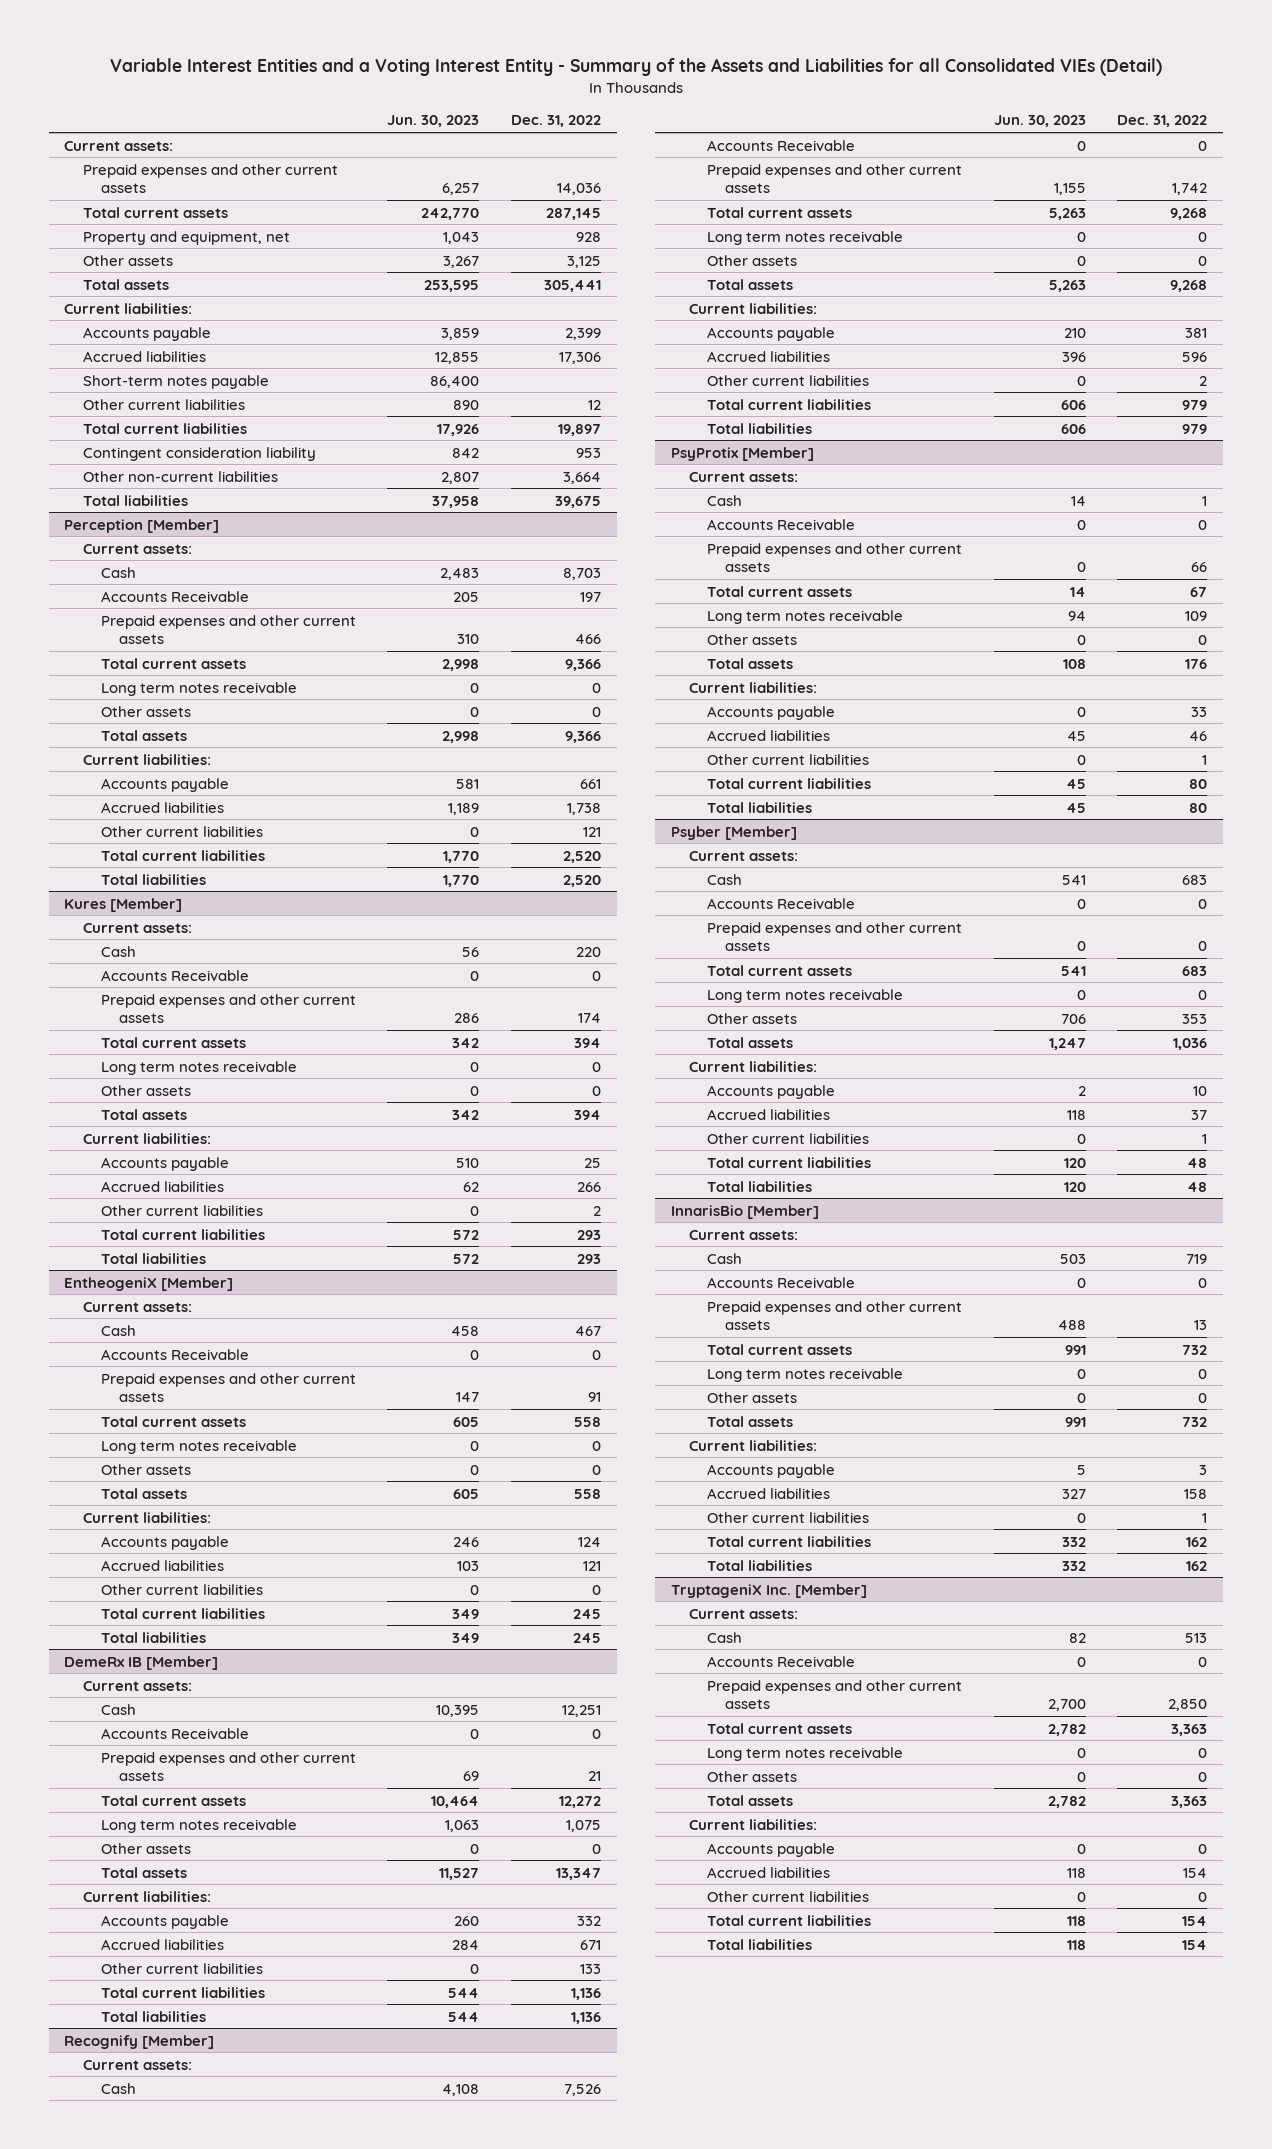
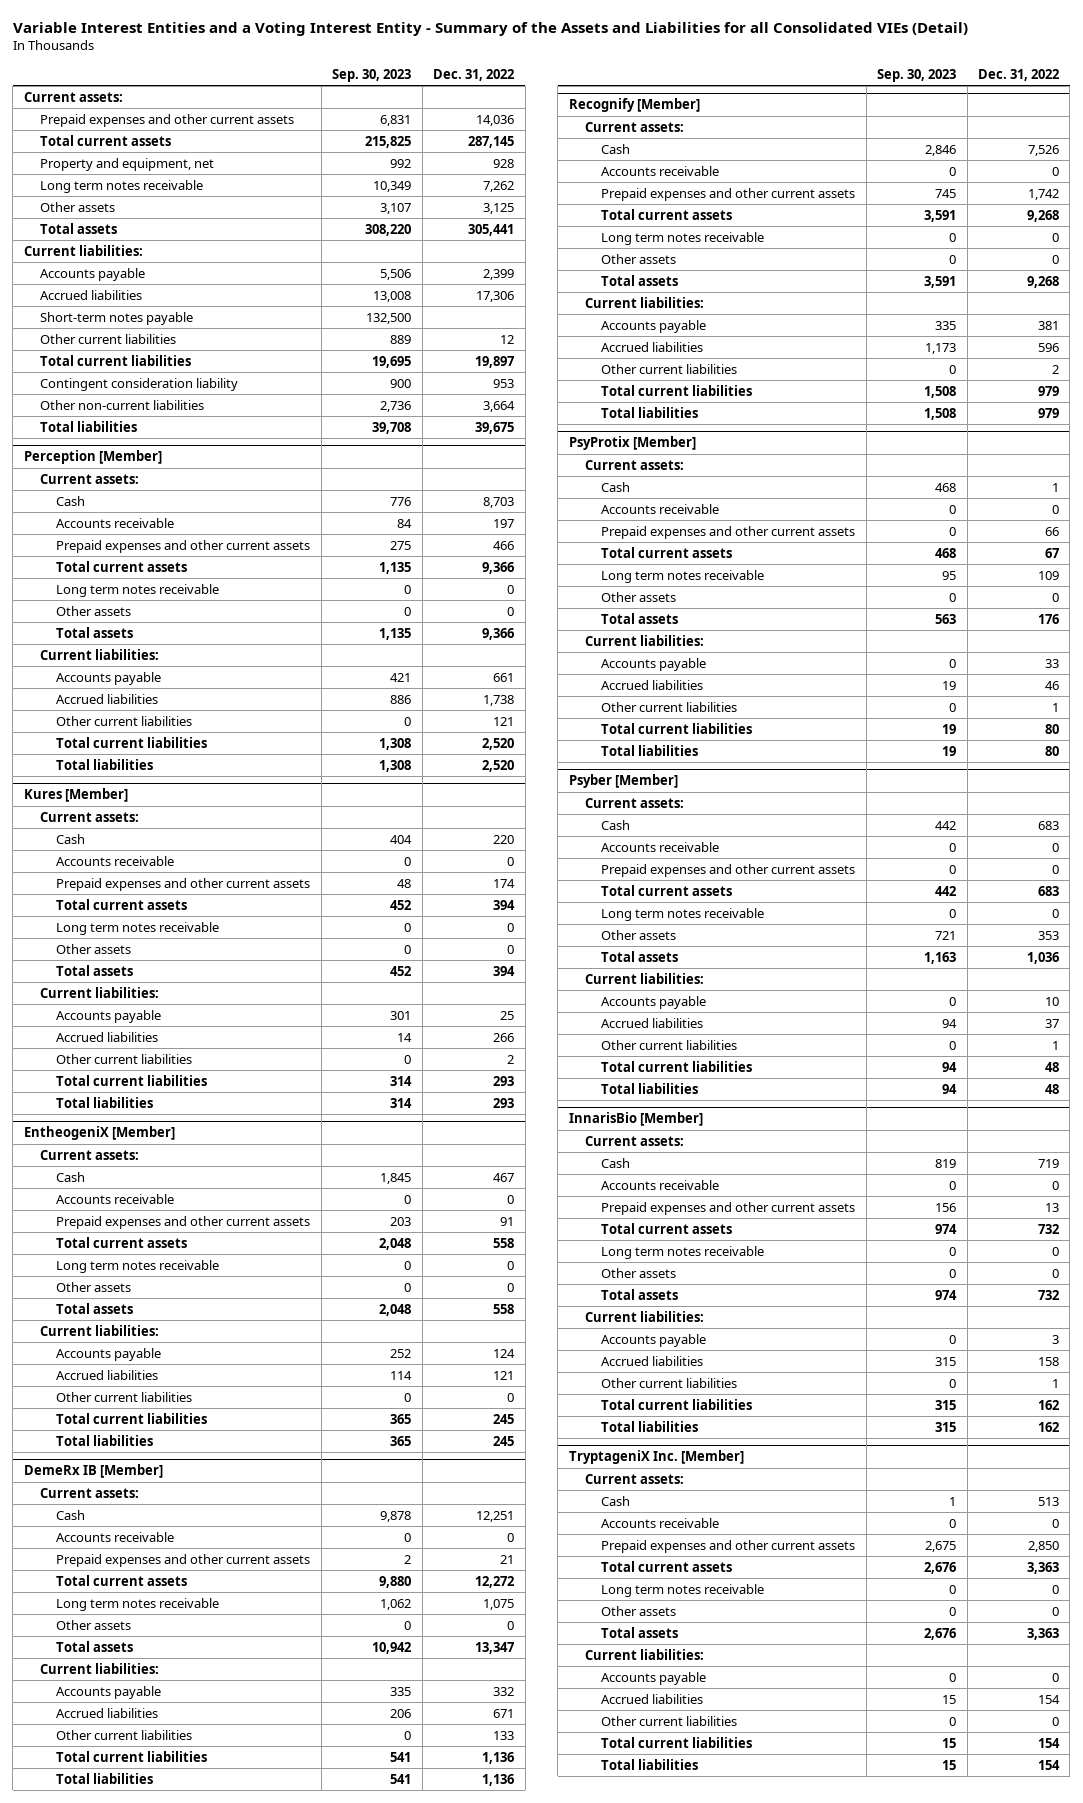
[387,115,480,128] Jun. 30, 2023 -> none
none -> [332,68,412,82] Sep. 30, 2023
none -> [40,179,204,193] Long term notes receivable
[100,590,249,602] Accounts Receivable -> [56,517,175,528] Accounts receivable
[100,969,249,981] Accounts Receivable -> [56,855,175,866] Accounts receivable
[100,1348,249,1360] Accounts Receivable -> [56,1193,175,1204] Accounts receivable
[100,1727,249,1739] Accounts Receivable -> [56,1531,175,1542] Accounts receivable
[706,139,855,151] Accounts Receivable -> [601,165,720,176] Accounts receivable
[706,518,855,530] Accounts Receivable -> [601,503,720,514] Accounts receivable
[706,897,855,909] Accounts Receivable -> [601,841,720,852] Accounts receivable
[706,1276,855,1288] Accounts Receivable -> [601,1179,720,1190] Accounts receivable
[706,1655,855,1667] Accounts Receivable -> [601,1517,720,1528] Accounts receivable

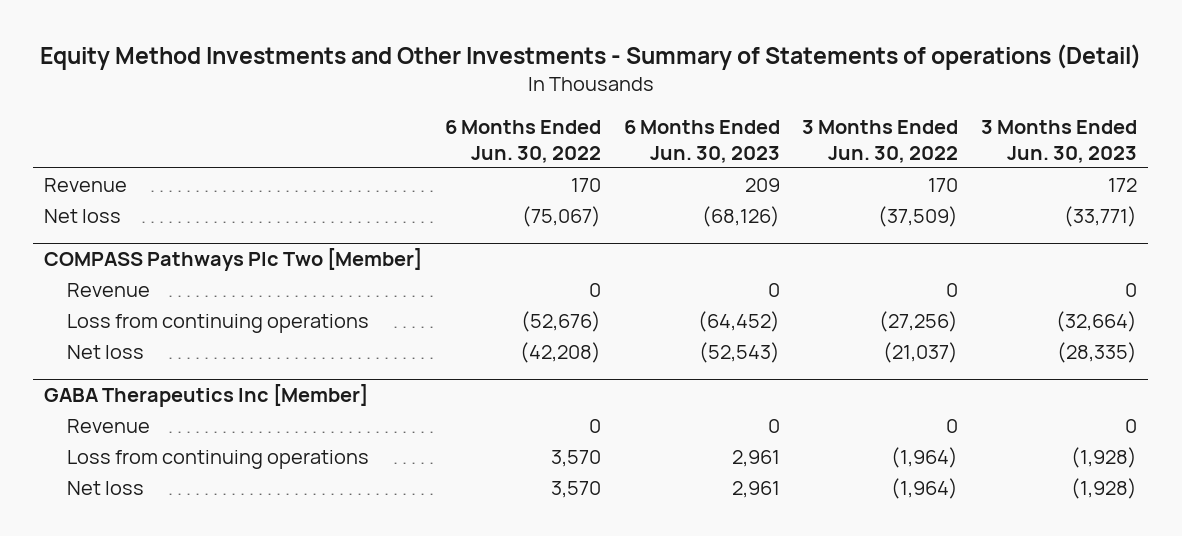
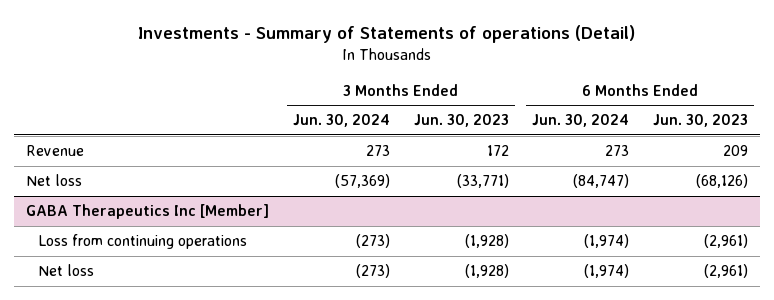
[39,44,1141,71] Equity Method Investments and Other Investments - Summary of Statements of operations (Detail) -> [138,24,636,43] Investments - Summary of Statements of operations (Detail)
[445,120,602,163] 6 Months Ended Jun. 30, 2022 -> none
[802,120,959,163] 3 Months Ended Jun. 30, 2022 -> none
none -> [292,114,390,128] Jun. 30, 2024
none -> [532,114,630,128] Jun. 30, 2024
[44,248,423,272] COMPASS Pathways Plc Two [Member] -> none
[66,282,150,297] Revenue -> none
[66,313,369,333] Loss from continuing operations -> none
[66,344,144,359] Net loss -> none
[66,418,150,433] Revenue -> none
[731,449,780,467] 2,961 -> [704,234,749,249] (2,961)
[731,480,780,498] 2,961 -> [704,264,749,279] (2,961)

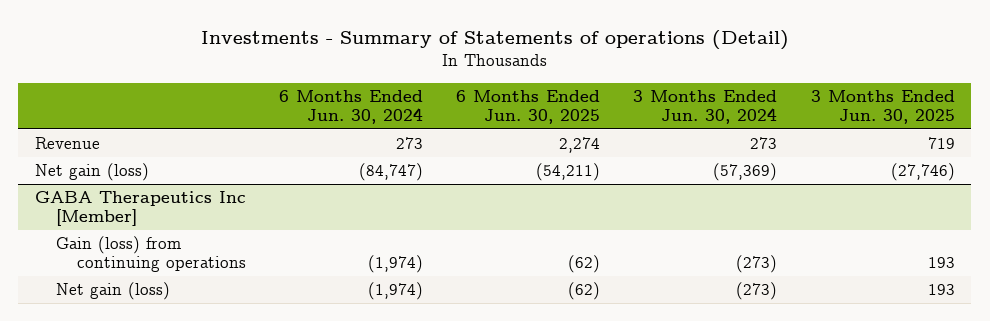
[413,114,509,128] Jun. 30, 2023 -> none
[653,114,749,128] Jun. 30, 2023 -> none
none -> [456,89,601,125] 6 Months Ended Jun. 30, 2025
none -> [810,89,955,125] 3 Months Ended Jun. 30, 2025
[26,174,83,187] Net loss -> [35,163,150,182] Net gain (loss)
[37,234,247,250] Loss from continuing operations -> [56,236,247,273] Gain (loss) from continuing operations
[37,264,94,277] Net loss -> [56,282,171,301] Net gain (loss)

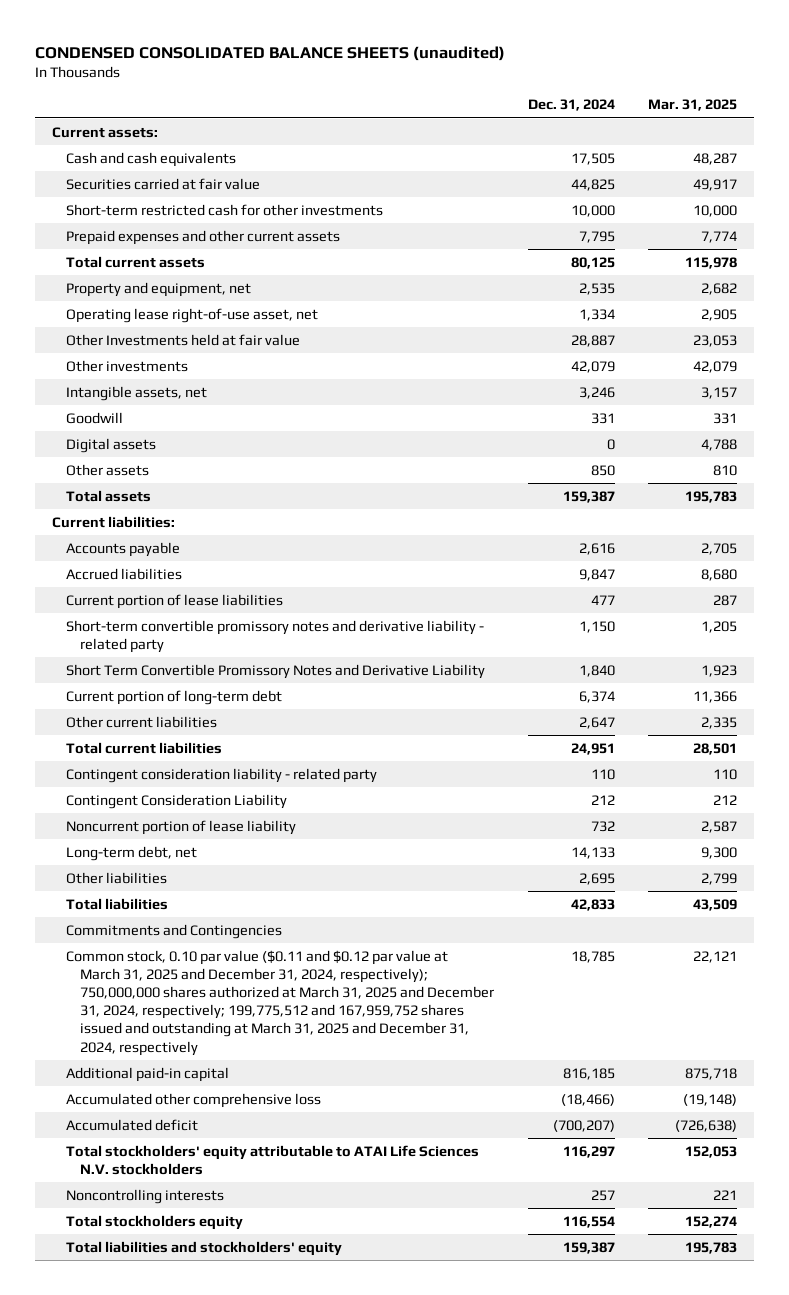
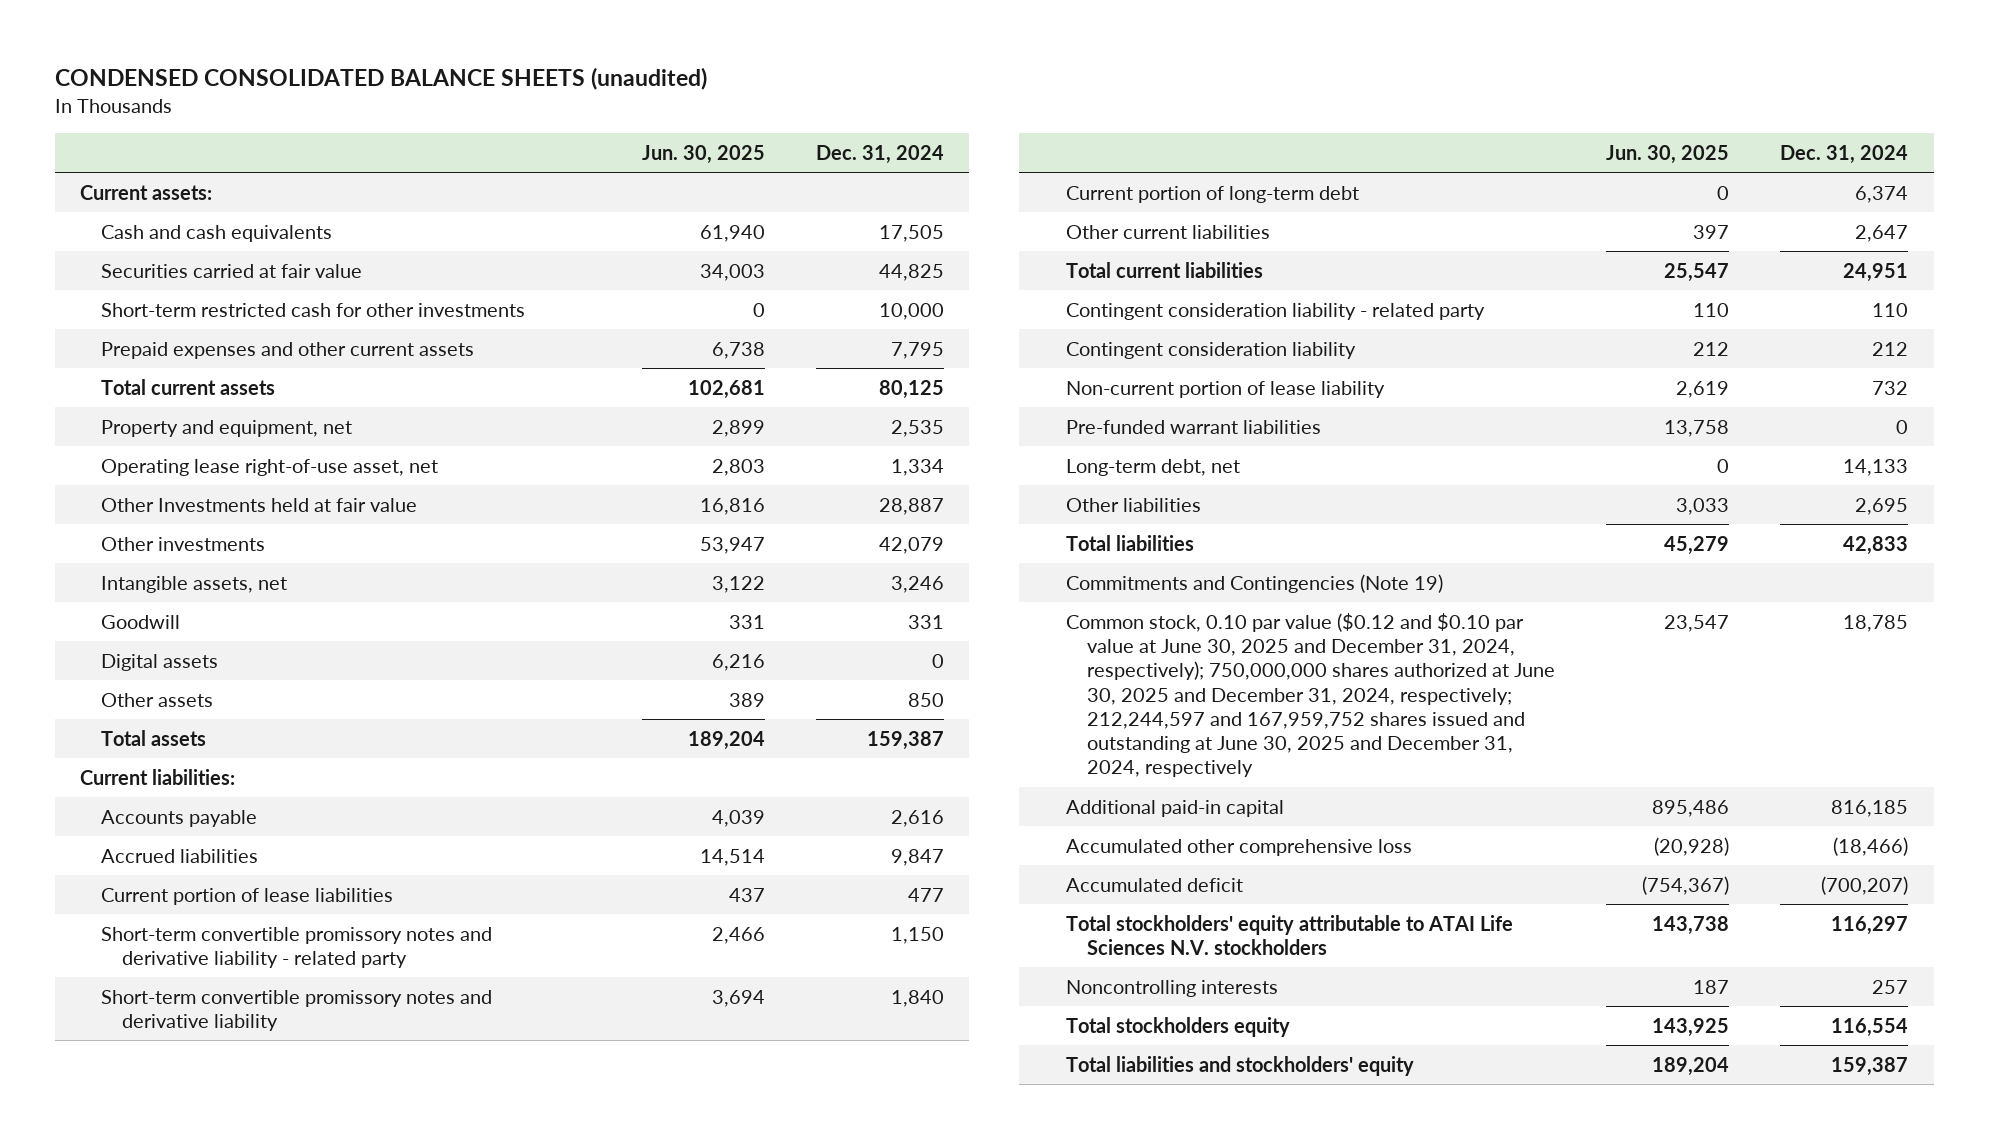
[648,99,738,112] Mar. 31, 2025 -> none
none -> [641,144,765,164] Jun. 30, 2025
[66,663,486,679] Short Term Convertible Promissory Notes and Derivative Liability -> [101,989,493,1032] Short-term convertible promissory notes and derivative liability
[66,793,288,809] Contingent Consideration Liability -> [1065,341,1356,359] Contingent consideration liability
[66,819,297,835] Noncurrent portion of lease liability -> [1065,380,1385,398] Non-current portion of lease liability
none -> [1065,419,1321,434] Pre-funded warrant liabilities
[66,923,283,939] Commitments and Contingencies -> [1065,573,1443,593] Commitments and Contingencies (Note 19)
[66,949,495,1056] Common stock, 0.10 par value ($0.11 and $0.12 par value at March 31, 2025 and December 31, 2024, respectively); 750,000,000 shares authorized at March 31, 2025 and December 31, 2024, respectively; 199,775,512 and 167,959,752 shares issued and outstanding at March 31, 2025 and December 31, 2024, respectively -> [1065,612,1555,778] Common stock, 0.10 par value ($0.12 and $0.10 par value at June 30, 2025 and December 31, 2024, respectively); 750,000,000 shares authorized at June 30, 2025 and December 31, 2024, respectively; 212,244,597 and 167,959,752 shares issued and outstanding at June 30, 2025 and December 31, 2024, respectively

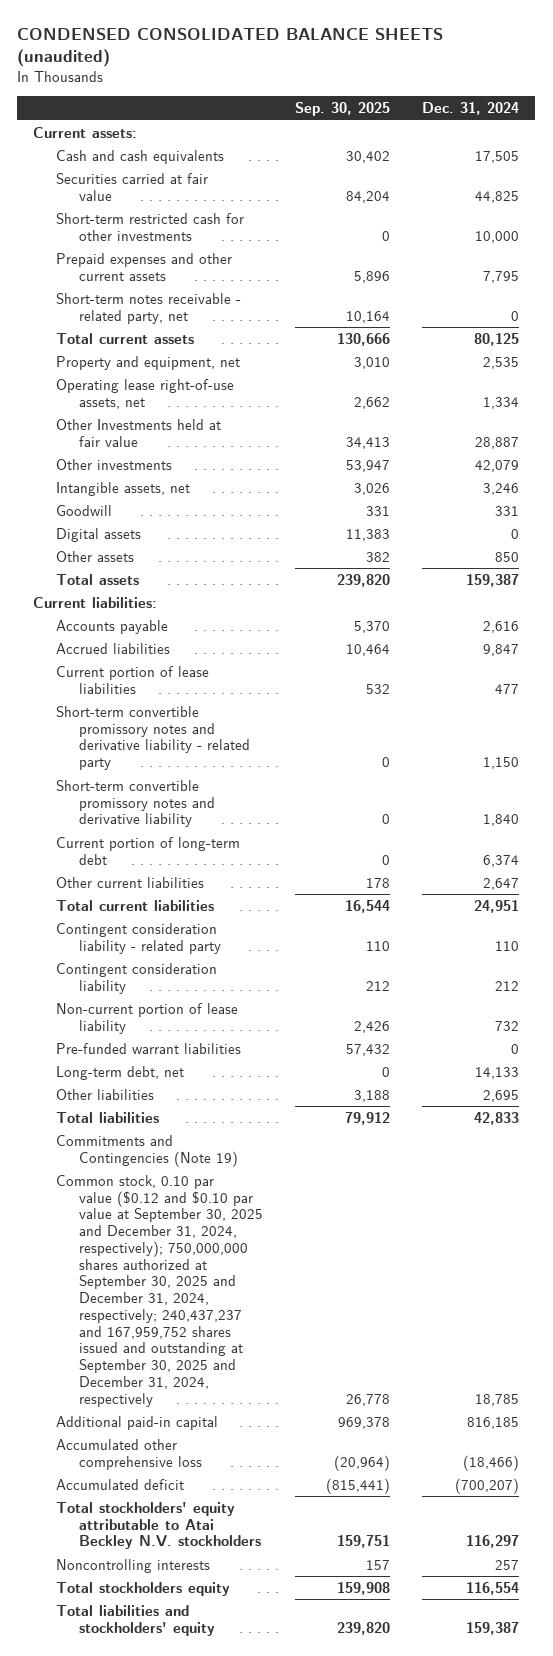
[641,144,765,164] Jun. 30, 2025 -> none
none -> [295,102,391,117] Sep. 30, 2025
none -> [56,292,242,324] Short-term notes receivable - related party, net
[101,458,439,476] Operating lease right-of-use asset, net -> [56,378,235,409] Operating lease right-of-use assets, net
[1065,612,1555,778] Common stock, 0.10 par value ($0.12 and $0.10 par value at June 30, 2025 and December 31, 2024, respectively); 750,000,000 shares authorized at June 30, 2025 and December 31, 2024, respectively; 212,244,597 and 167,959,752 shares issued and outstanding at June 30, 2025 and December 31, 2024, respectively -> [56,1174,264,1407] Common stock, 0.10 par value ($0.12 and $0.10 par value at September 30, 2025 and December 31, 2024, respectively); 750,000,000 shares authorized at September 30, 2025 and December 31, 2024, respectively; 240,437,237 and 167,959,752 shares issued and outstanding at September 30, 2025 and December 31, 2024, respectively
[1065,914,1513,956] Total stockholders' equity attributable to ATAI Life Sciences N.V. stockholders -> [56,1501,262,1550] Total stockholders' equity attributable to Atai Beckley N.V. stockholders

